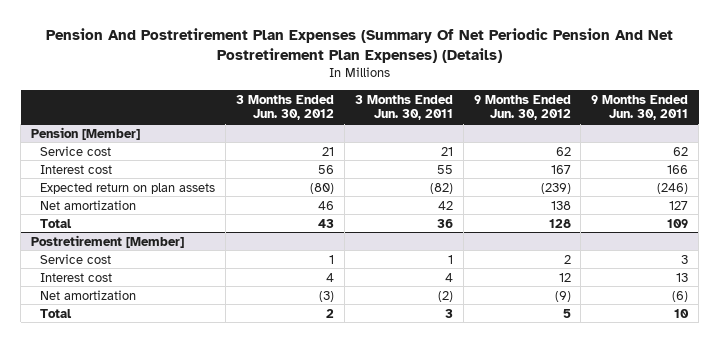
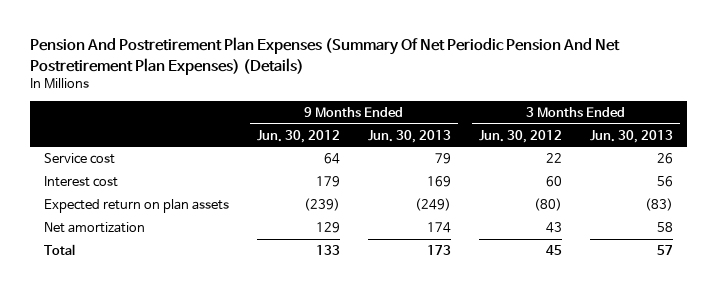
[354,94,453,121] 3 Months Ended Jun. 30, 2011 -> none
[591,94,689,121] 9 Months Ended Jun. 30, 2011 -> none
none -> [368,129,452,143] Jun. 30, 2013
none -> [590,129,674,143] Jun. 30, 2013
[31,126,141,140] Pension [Member] -> none
[321,146,334,156] 21 -> [546,152,563,163] 22
[555,146,571,156] 62 -> [324,152,341,164] 64
[317,164,334,174] 56 -> [546,175,563,187] 60
[550,164,571,174] 167 -> [316,175,341,187] 179
[31,234,185,248] Postretirement [Member] -> none
[40,253,112,264] Service cost -> none
[40,272,113,282] Interest cost -> none
[40,289,137,300] Net amortization -> none
[40,308,73,318] Total -> none
[317,200,334,210] 46 -> [546,221,563,233] 43
[550,200,571,210] 138 -> [316,221,341,233] 129
[317,218,334,228] 43 -> [546,244,563,255] 45
[548,218,571,228] 128 -> [316,244,341,255] 133

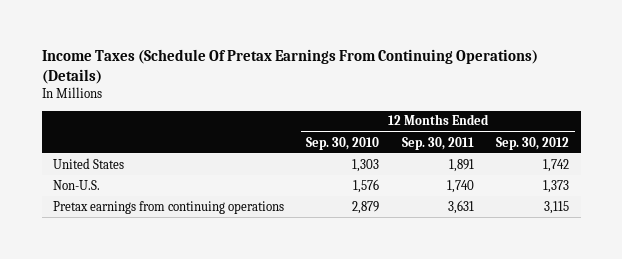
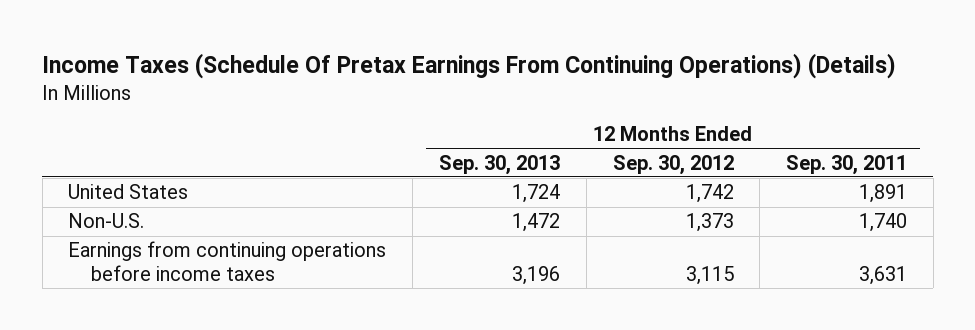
[306,136,380,150] Sep. 30, 2010 -> none
none -> [438,154,560,175] Sep. 30, 2013
[52,200,284,214] Pretax earnings from continuing operations -> [68,241,387,281] Earnings from continuing operations before income taxes

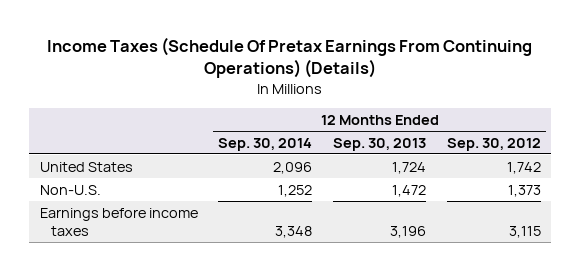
[786,154,908,175] Sep. 30, 2011 -> none
none -> [218,137,313,151] Sep. 30, 2014
[68,241,387,281] Earnings from continuing operations before income taxes -> [39,207,198,236] Earnings before income taxes

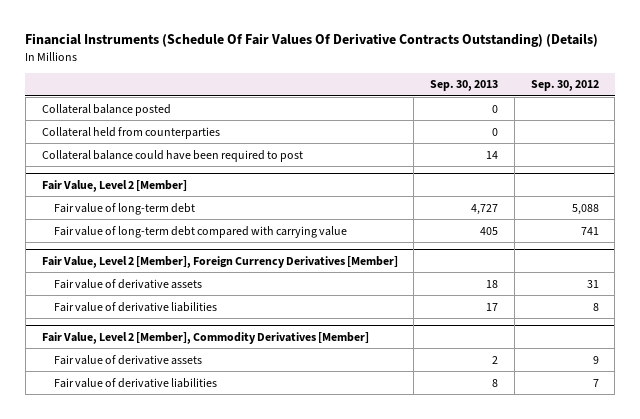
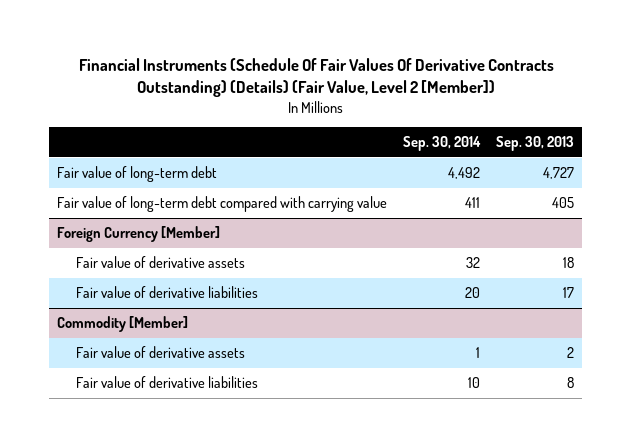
[25,33,599,48] Financial Instruments (Schedule Of Fair Values Of Derivative Contracts Outstanding) (Details) -> [78,58,554,98] Financial Instruments (Schedule Of Fair Values Of Derivative Contracts Outstanding) (Details) (Fair Value, Level 2 [Member])
[530,80,599,92] Sep. 30, 2012 -> none
none -> [403,135,482,151] Sep. 30, 2014
[41,103,171,116] Collateral balance posted -> none
[41,126,220,139] Collateral held from counterparties -> none
[41,149,303,162] Collateral balance could have been required to post -> none
[41,179,187,192] Fair Value, Level 2 [Member] -> none
[41,255,398,268] Fair Value, Level 2 [Member], Foreign Currency Derivatives [Member] -> none
none -> [57,225,221,242] Foreign Currency [Member]
[41,331,369,344] Fair Value, Level 2 [Member], Commodity Derivatives [Member] -> none
none -> [57,315,189,332] Commodity [Member]

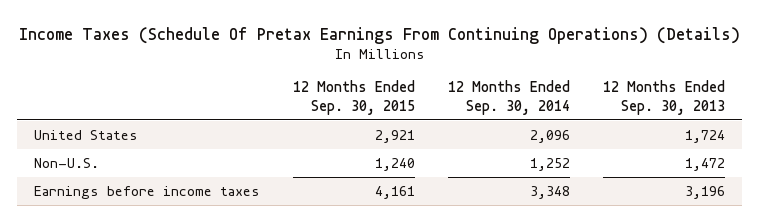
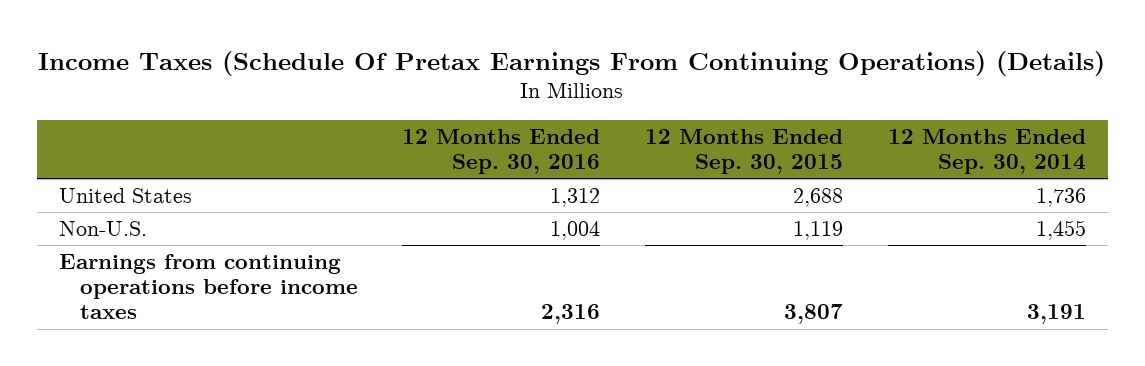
[603,80,726,115] 12 Months Ended Sep. 30, 2013 -> none
none -> [402,128,601,174] 12 Months Ended Sep. 30, 2016
[375,130,416,144] 2,921 -> [793,187,844,207] 2,688
[530,130,571,144] 2,096 -> [1035,187,1086,207] 1,736
[375,158,416,172] 1,240 -> [793,220,844,240] 1,119
[530,158,571,172] 1,252 -> [1035,219,1086,240] 1,455
[33,186,260,200] Earnings before income taxes -> [58,253,358,320] Earnings from continuing operations before income taxes
[375,186,416,200] 4,161 -> [784,304,844,325] 3,807
[530,186,571,200] 3,348 -> [1026,304,1086,325] 3,191

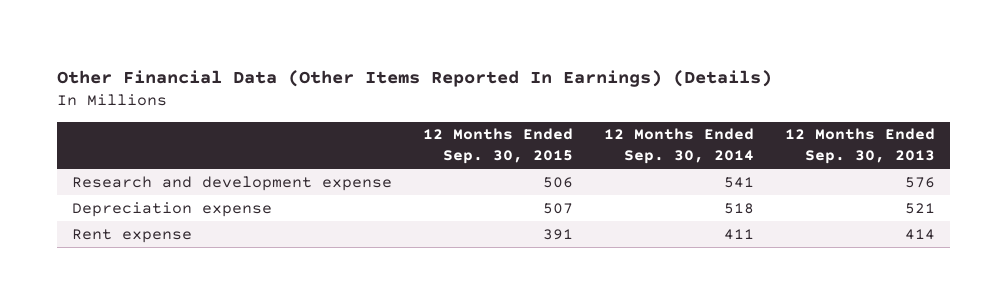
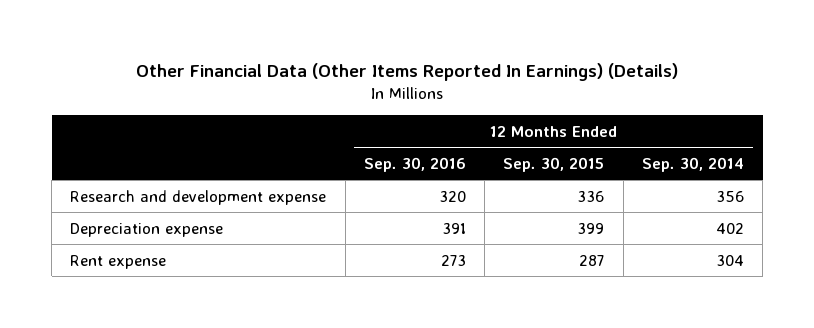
[784,128,935,164] 12 Months Ended Sep. 30, 2013 -> none
none -> [363,156,466,172] Sep. 30, 2016
[543,176,574,188] 506 -> [577,190,605,202] 336
[723,176,754,188] 541 -> [715,190,744,202] 356
[543,202,574,214] 507 -> [577,222,605,234] 399
[723,202,754,214] 518 -> [715,222,744,234] 402
[543,228,574,240] 391 -> [579,254,605,266] 287
[723,228,754,240] 411 -> [715,254,744,266] 304

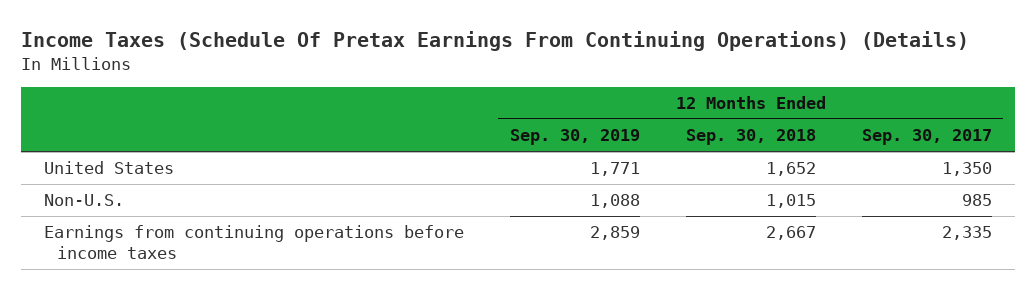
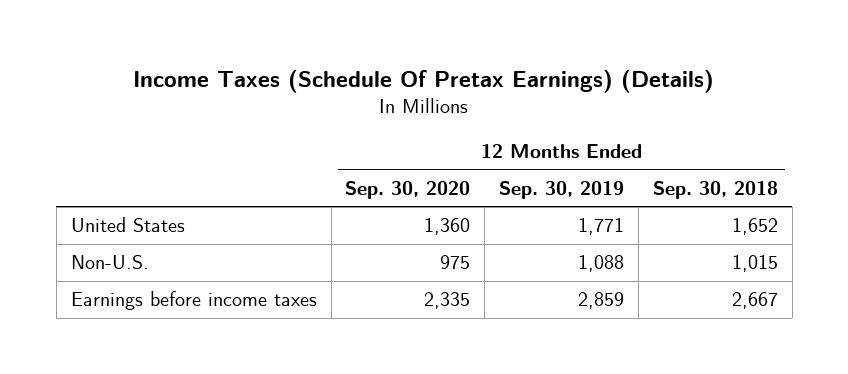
[20,31,969,52] Income Taxes (Schedule Of Pretax Earnings From Continuing Operations) (Details) -> [133,68,715,93] Income Taxes (Schedule Of Pretax Earnings) (Details)
[861,129,992,146] Sep. 30, 2017 -> none
none -> [345,180,471,199] Sep. 30, 2020
[43,225,464,259] Earnings from continuing operations before income taxes -> [70,291,317,311] Earnings before income taxes

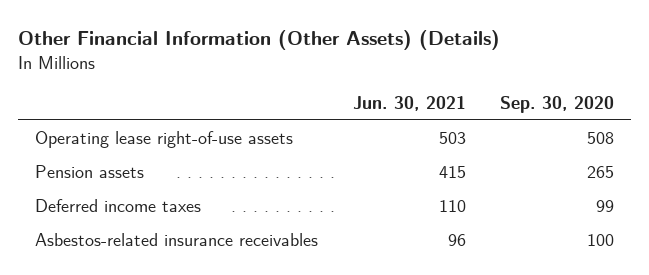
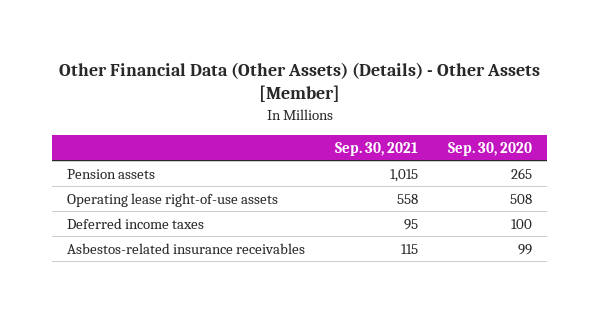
[18,30,501,51] Other Financial Information (Other Assets) (Details) -> [58,61,540,103] Other Financial Data (Other Assets) (Details) - Other Assets [Member]
[352,96,466,112] Jun. 30, 2021 -> none
none -> [335,141,419,156] Sep. 30, 2021
[35,130,294,148] Operating lease right-of-use assets -> [67,192,279,207] Operating lease right-of-use assets
[595,199,614,212] 99 -> [511,218,533,229] 100
[586,233,614,246] 100 -> [518,243,533,255] 99

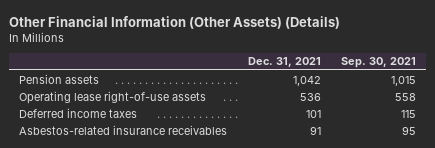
[58,61,540,103] Other Financial Data (Other Assets) (Details) - Other Assets [Member] -> [9,15,341,29] Other Financial Information (Other Assets) (Details)
[448,141,533,156] Sep. 30, 2020 -> none
none -> [247,57,321,68] Dec. 31, 2021
[404,218,419,230] 95 -> [401,109,417,118] 115
[401,243,419,254] 115 -> [402,125,417,135] 95

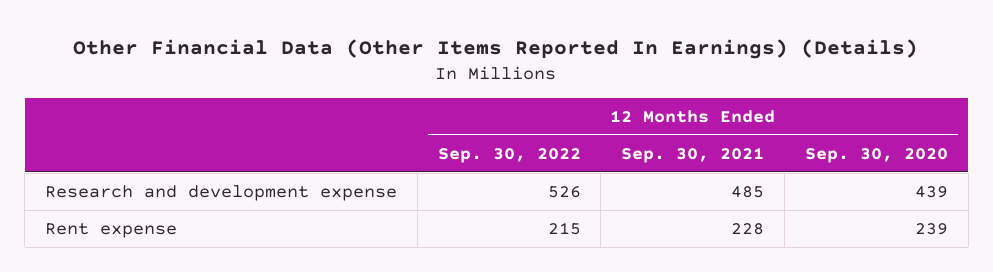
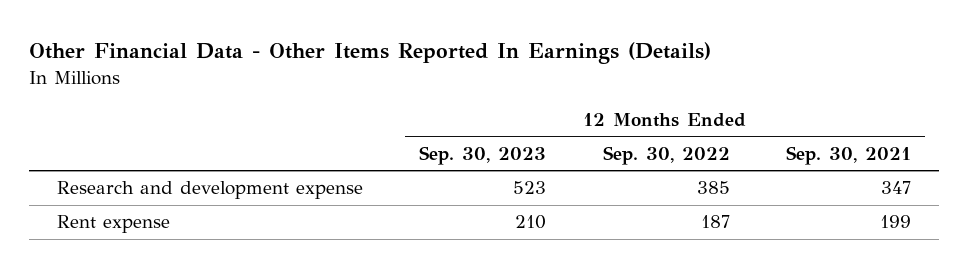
[73,38,919,59] Other Financial Data (Other Items Reported In Earnings) (Details) -> [28,42,711,65] Other Financial Data - Other Items Reported In Earnings (Details)
[804,147,948,163] Sep. 30, 2020 -> none
none -> [419,145,547,165] Sep. 30, 2023
[547,185,581,198] 526 -> [696,181,730,195] 385
[731,185,765,198] 485 -> [881,181,912,195] 347
[547,221,581,235] 215 -> [700,215,730,229] 187
[731,222,765,235] 228 -> [880,215,912,229] 199

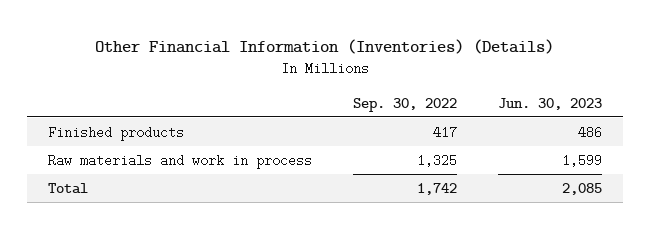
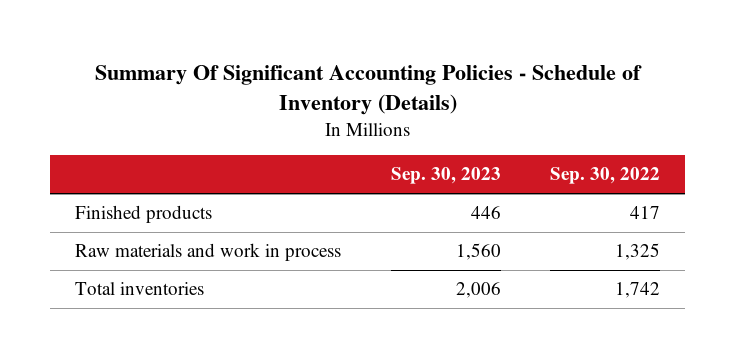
[94,38,554,54] Other Financial Information (Inventories) (Details) -> [94,64,642,115] Summary Of Significant Accounting Policies - Schedule of Inventory (Details)
[497,97,602,110] Jun. 30, 2023 -> none
none -> [390,167,501,185] Sep. 30, 2023
[47,182,88,194] Total -> [74,282,204,296] Total inventories

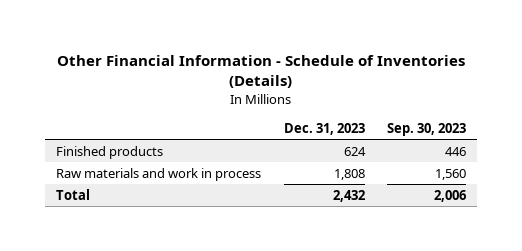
[94,64,642,115] Summary Of Significant Accounting Policies - Schedule of Inventory (Details) -> [57,54,466,89] Other Financial Information - Schedule of Inventories (Details)
[550,167,661,185] Sep. 30, 2022 -> none
none -> [283,122,365,135] Dec. 31, 2023
[74,282,204,296] Total inventories -> [56,188,91,200] Total

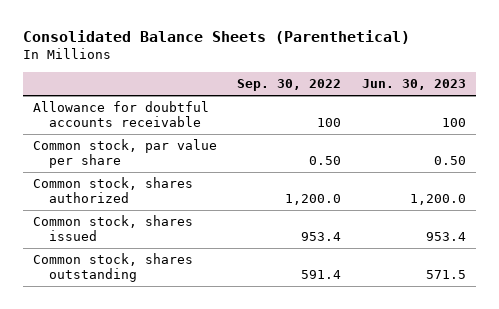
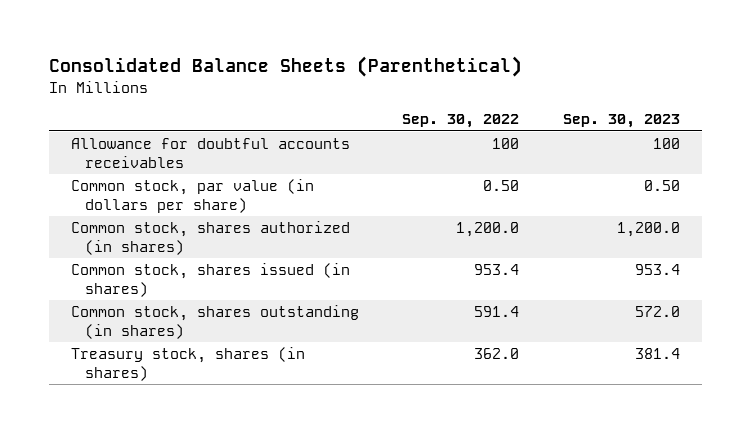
[361,79,466,91] Jun. 30, 2023 -> none
none -> [562,114,680,129] Sep. 30, 2023
[32,101,209,127] Allowance for doubtful accounts receivable -> [70,137,350,168] Allowance for doubtful accounts receivables
[32,139,217,168] Common stock, par value per share -> [70,178,314,213] Common stock, par value (in dollars per share)
[32,177,193,203] Common stock, shares authorized -> [70,220,350,255] Common stock, shares authorized (in shares)
[32,215,193,241] Common stock, shares issued -> [70,262,350,297] Common stock, shares issued (in shares)
[32,253,193,282] Common stock, shares outstanding -> [70,304,359,339] Common stock, shares outstanding (in shares)
none -> [70,346,305,381] Treasury stock, shares (in shares)

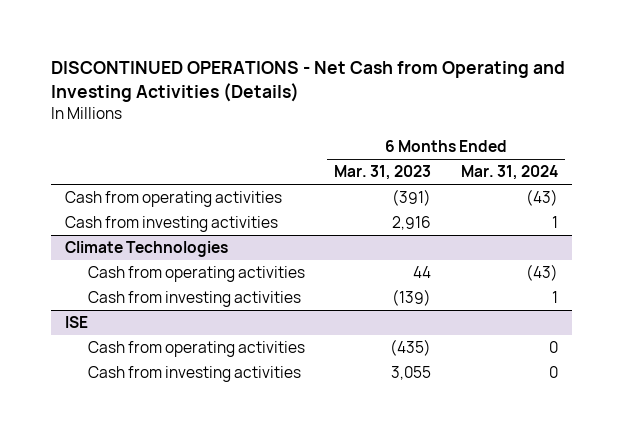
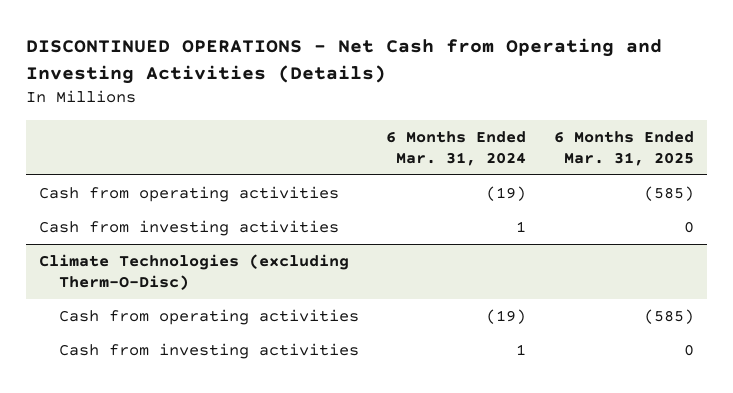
[334,165,432,181] Mar. 31, 2023 -> none
none -> [553,130,694,167] 6 Months Ended Mar. 31, 2025
[525,189,558,207] (43) -> [486,185,527,201] (19)
[65,241,229,258] Climate Technologies -> [39,253,350,291] Climate Technologies (excluding Therm-O-Disc)
[525,264,558,282] (43) -> [486,308,527,324] (19)
[65,316,89,329] ISE -> none
[87,341,305,358] Cash from operating activities -> none
[87,366,301,383] Cash from investing activities -> none

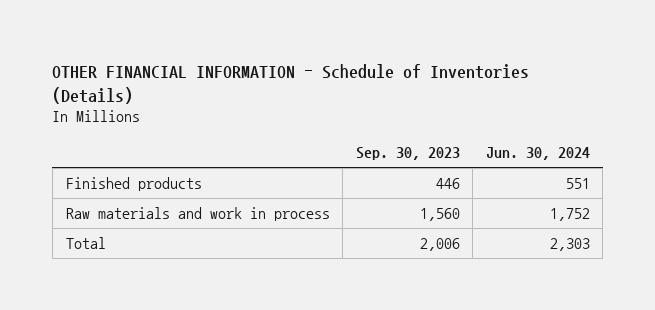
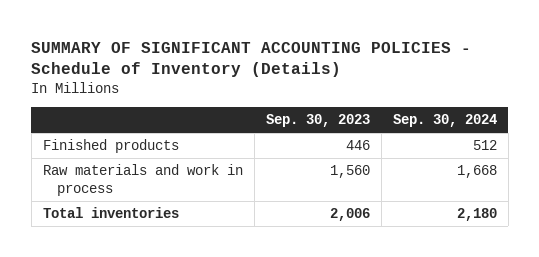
[52,63,530,104] OTHER FINANCIAL INFORMATION - Schedule of Inventories (Details) -> [31,41,472,78] SUMMARY OF SIGNIFICANT ACCOUNTING POLICIES - Schedule of Inventory (Details)
[485,147,590,161] Jun. 30, 2024 -> none
none -> [392,114,497,128] Sep. 30, 2024
[65,237,106,250] Total -> [42,207,179,219] Total inventories

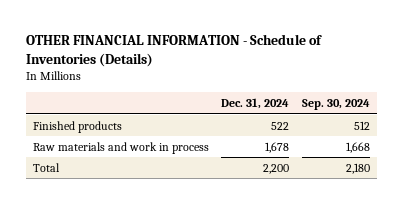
[31,41,472,78] SUMMARY OF SIGNIFICANT ACCOUNTING POLICIES - Schedule of Inventory (Details) -> [26,34,323,67] OTHER FINANCIAL INFORMATION - Schedule of Inventories (Details)
[265,114,370,128] Sep. 30, 2023 -> none
none -> [221,98,290,110] Dec. 31, 2024
[42,207,179,219] Total inventories -> [32,162,60,172] Total

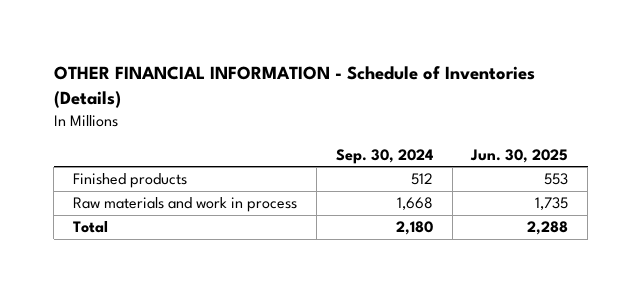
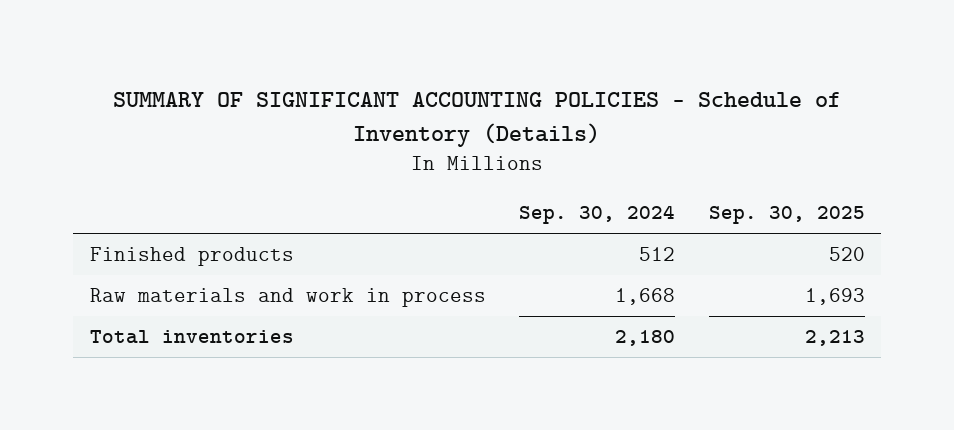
[53,65,535,109] OTHER FINANCIAL INFORMATION - Schedule of Inventories (Details) -> [113,91,842,147] SUMMARY OF SIGNIFICANT ACCOUNTING POLICIES - Schedule of Inventory (Details)
[470,148,569,163] Jun. 30, 2025 -> none
none -> [708,206,865,225] Sep. 30, 2025
[73,221,109,234] Total -> [89,330,294,345] Total inventories

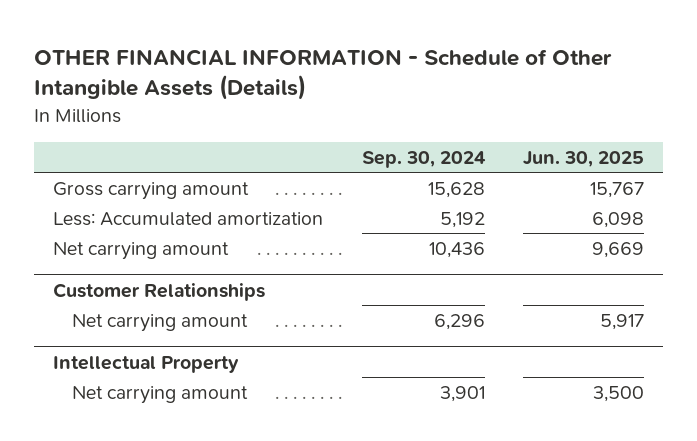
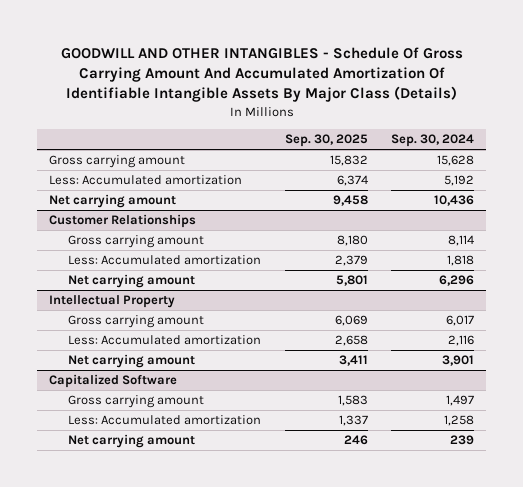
[34,48,613,101] OTHER FINANCIAL INFORMATION - Schedule of Other Intangible Assets (Details) -> [60,46,463,103] GOODWILL AND OTHER INTANGIBLES - Schedule Of Gross Carrying Amount And Accumulated Amortization Of Identifiable Intangible Assets By Major Class (Details)
[522,150,644,167] Jun. 30, 2025 -> none
none -> [284,134,368,148] Sep. 30, 2025
none -> [68,235,205,249] Gross carrying amount
none -> [68,255,262,266] Less: Accumulated amortization
none -> [68,315,205,329] Gross carrying amount
none -> [68,335,262,346] Less: Accumulated amortization
none -> [49,374,178,389] Capitalized Software
none -> [68,395,205,409] Gross carrying amount
none -> [68,415,262,426] Less: Accumulated amortization
none -> [68,434,196,449] Net carrying amount

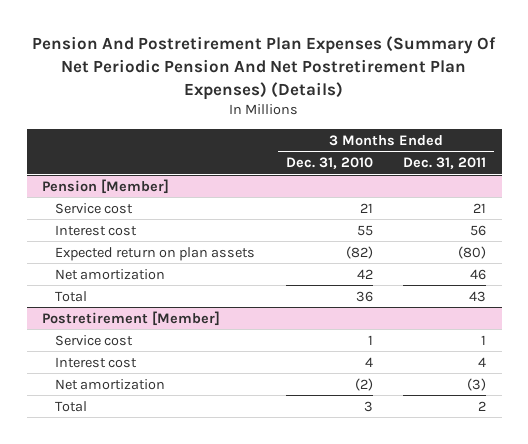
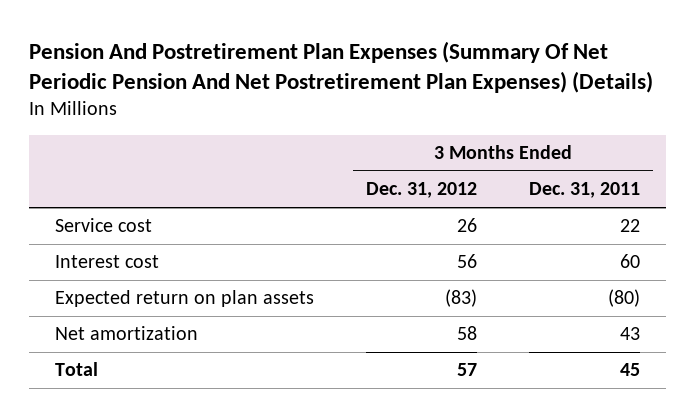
[285,157,373,170] Dec. 31, 2010 -> none
none -> [365,182,477,199] Dec. 31, 2012
[41,178,169,194] Pension [Member] -> none
[473,202,487,213] 21 -> [619,219,640,233] 22
[470,224,487,236] 56 -> [619,254,640,269] 60
[41,310,220,326] Postretirement [Member] -> none
[54,334,133,346] Service cost -> none
[54,356,137,368] Interest cost -> none
[54,378,165,390] Net amortization -> none
[54,400,87,412] Total -> none
[470,268,487,280] 46 -> [619,327,640,341] 43
[469,290,487,302] 43 -> [619,363,640,377] 45

